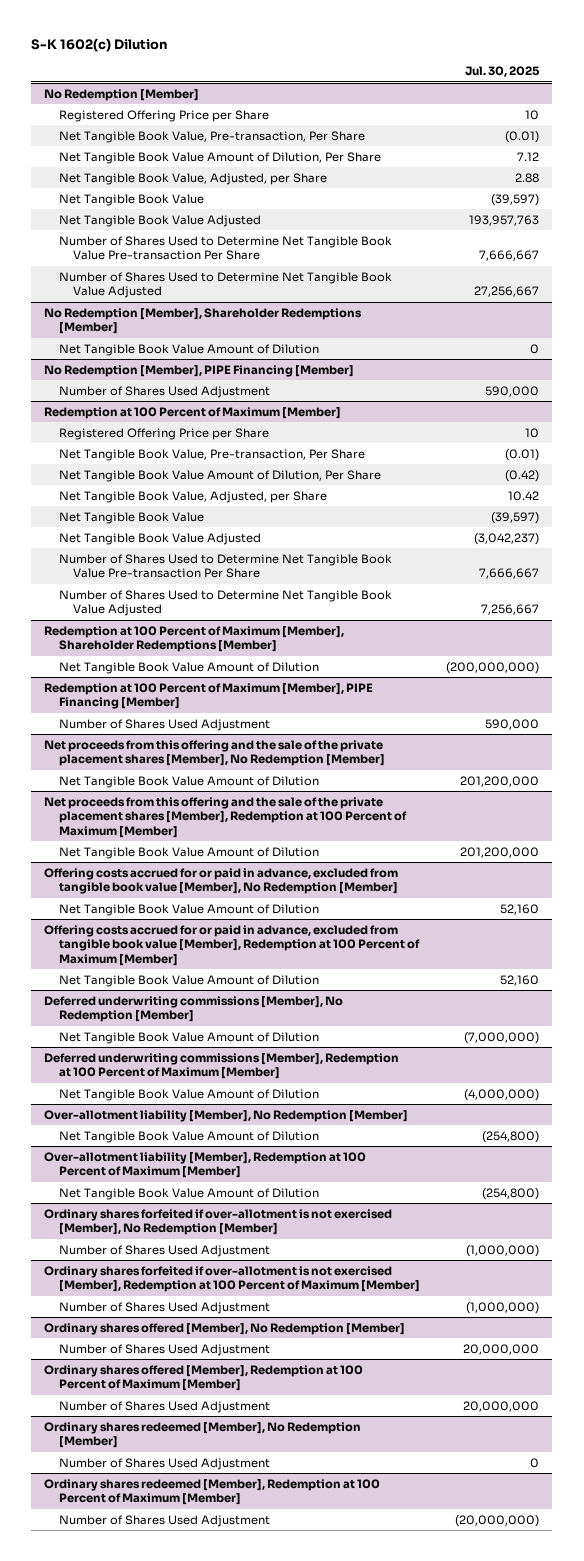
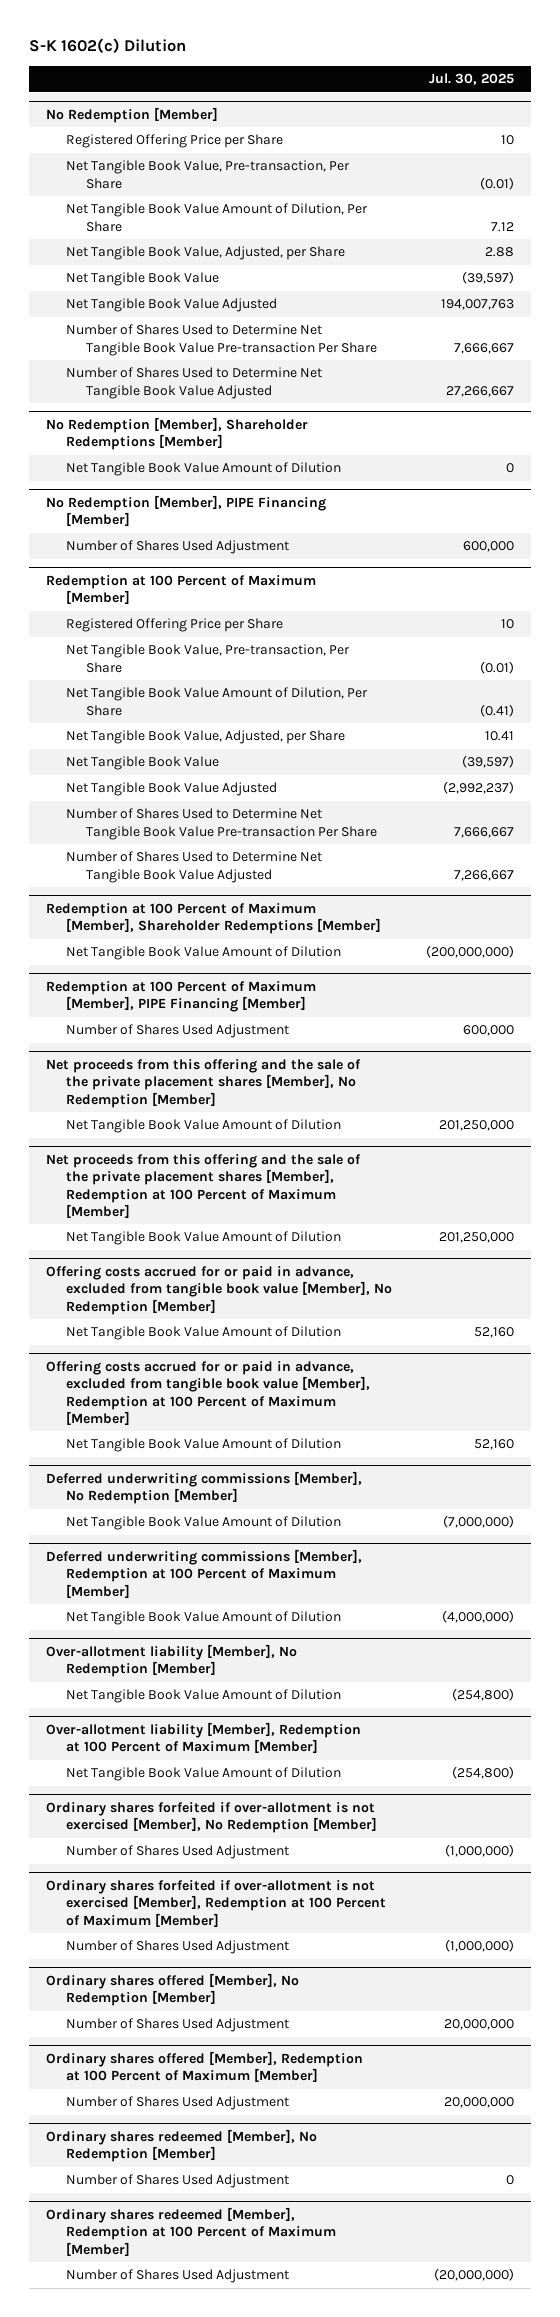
[469,214,540,226] 193,957,763 -> [441,299,515,311] 194,007,763
[474,286,540,298] 27,256,667 -> [446,385,515,397] 27,266,667
[485,385,540,397] 590,000 -> [463,541,515,553] 600,000
[505,469,540,482] (0.42) -> [480,703,515,717] (0.41)
[508,490,540,501] 10.42 -> [485,731,515,742] 10.41
[474,532,540,545] (3,042,237) -> [443,781,515,795] (2,992,237)
[481,604,540,616] 7,256,667 -> [454,869,515,881] 7,266,667
[485,718,540,730] 590,000 -> [463,1025,515,1037] 600,000
[460,775,540,787] 201,200,000 -> [439,1120,515,1132] 201,250,000
[460,846,540,858] 201,200,000 -> [439,1232,515,1244] 201,250,000

